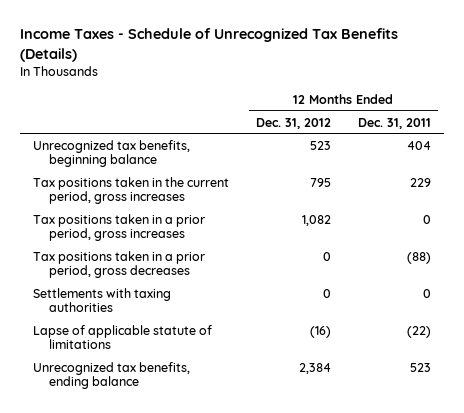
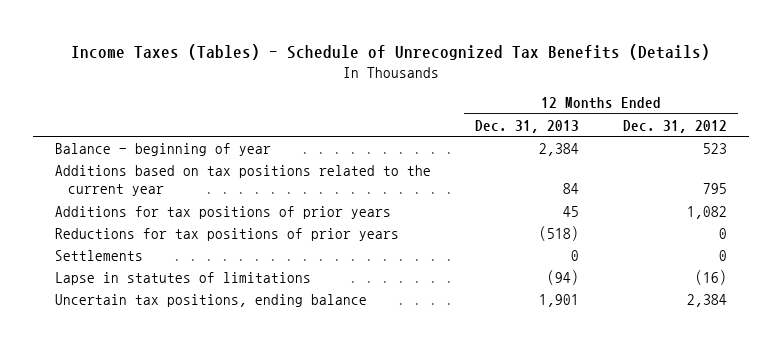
[19,28,398,62] Income Taxes - Schedule of Unrecognized Tax Benefits (Details) -> [71,43,711,60] Income Taxes (Tables) - Schedule of Unrecognized Tax Benefits (Details)
[357,117,431,129] Dec. 31, 2011 -> none
none -> [475,119,580,133] Dec. 31, 2013
[33,139,191,168] Unrecognized tax benefits, beginning balance -> [55,142,272,156] Balance - beginning of year
[33,176,230,205] Tax positions taken in the current period, gross increases -> [55,164,432,197] Additions based on tax positions related to the current year
[33,213,206,242] Tax positions taken in a prior period, gross increases -> [55,205,392,219] Additions for tax positions of prior years
[33,250,206,279] Tax positions taken in a prior period, gross decreases -> [55,227,400,241] Reductions for tax positions of prior years
[33,287,172,313] Settlements with taxing authorities -> [55,249,144,261] Settlements
[33,324,213,350] Lapse of applicable statute of limitations -> [55,271,312,285] Lapse in statutes of limitations
[33,361,191,390] Unrecognized tax benefits, ending balance -> [55,293,368,307] Uncertain tax positions, ending balance

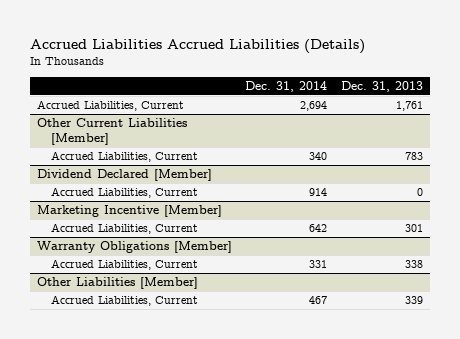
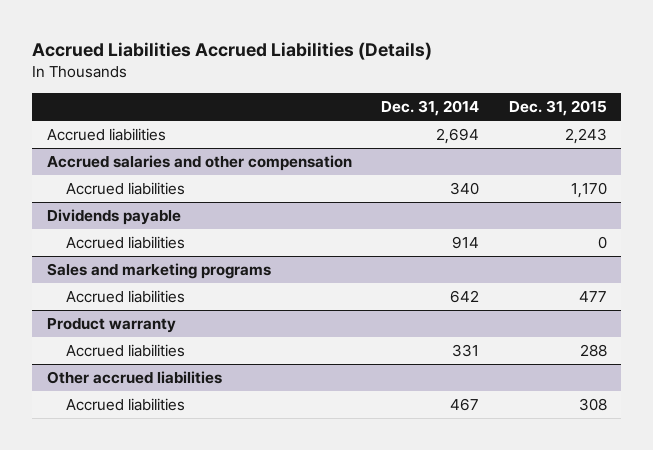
[340,80,423,92] Dec. 31, 2013 -> none
none -> [508,99,607,116] Dec. 31, 2015
[37,100,185,112] Accrued Liabilities, Current -> [46,128,166,142] Accrued liabilities
[37,118,188,145] Other Current Liabilities [Member] -> [46,155,352,172] Accrued salaries and other compensation
[51,151,199,163] Accrued Liabilities, Current -> [66,182,186,196] Accrued liabilities
[37,169,213,182] Dividend Declared [Member] -> [46,209,181,226] Dividends payable
[51,187,199,199] Accrued Liabilities, Current -> [66,236,186,250] Accrued liabilities
[37,205,223,218] Marketing Incentive [Member] -> [46,263,271,280] Sales and marketing programs
[51,223,199,235] Accrued Liabilities, Current -> [66,290,186,304] Accrued liabilities
[37,241,233,254] Warranty Obligations [Member] -> [46,318,176,334] Product warranty
[51,259,199,271] Accrued Liabilities, Current -> [66,344,186,358] Accrued liabilities
[37,277,199,290] Other Liabilities [Member] -> [46,371,222,385] Other accrued liabilities
[51,295,199,307] Accrued Liabilities, Current -> [66,398,186,412] Accrued liabilities

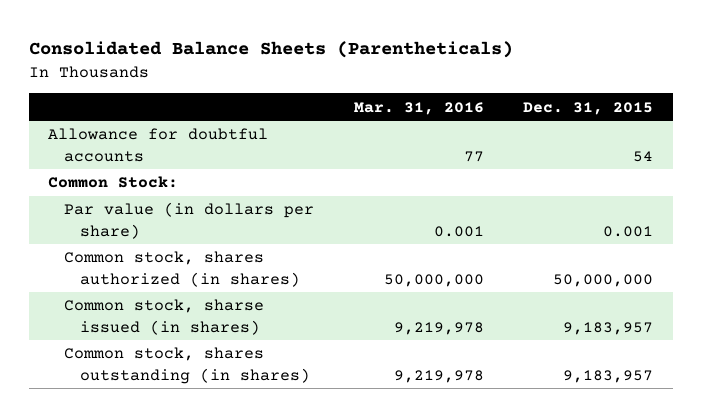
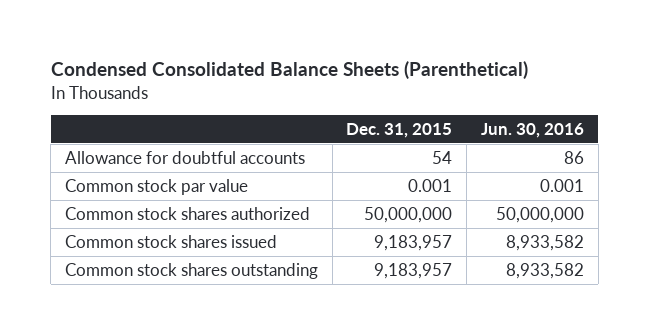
[28,41,513,59] Consolidated Balance Sheets (Parentheticals) -> [50,61,528,80] Condensed Consolidated Balance Sheets (Parenthetical)
[353,101,484,115] Mar. 31, 2016 -> none
none -> [480,122,584,138] Jun. 30, 2016
[48,176,179,189] Common Stock: -> none
[64,202,315,239] Par value (in dollars per share) -> [64,178,248,195] Common stock par value
[64,251,300,287] Common stock, shares authorized (in shares) -> [64,206,310,220] Common stock shares authorized
[64,299,265,335] Common stock, sharse issued (in shares) -> [64,234,277,248] Common stock shares issued
[64,347,310,384] Common stock, shares outstanding (in shares) -> [64,262,318,279] Common stock shares outstanding

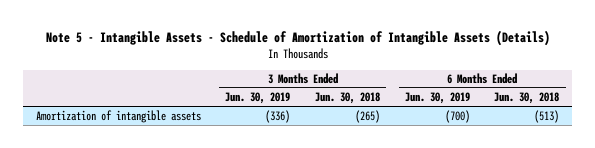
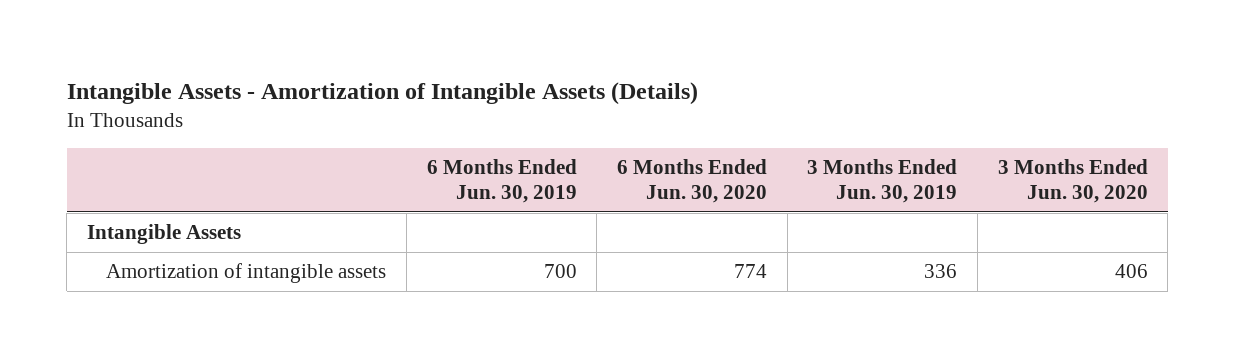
[45,29,550,46] Note 5 - Intangible Assets - Schedule of Amortization of Intangible Assets (Details) -> [66,81,698,105] Intangible Assets - Amortization of Intangible Assets (Details)
[315,92,381,105] Jun. 30, 2018 -> none
[494,92,560,105] Jun. 30, 2018 -> none
none -> [617,159,768,203] 6 Months Ended Jun. 30, 2020
none -> [997,159,1148,203] 3 Months Ended Jun. 30, 2020
none -> [86,224,241,245] Intangible Assets
[265,110,291,124] (336) -> [924,264,958,279] 336
[444,110,470,124] (700) -> [543,264,577,279] 700

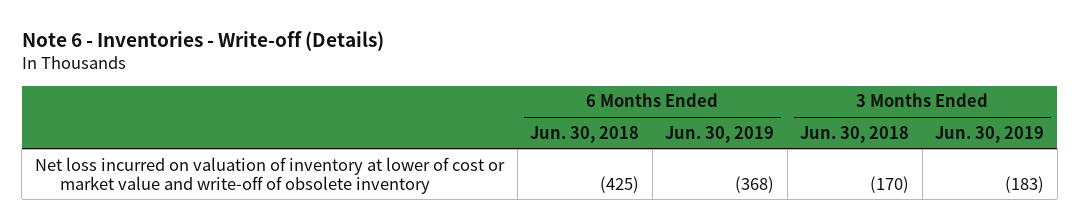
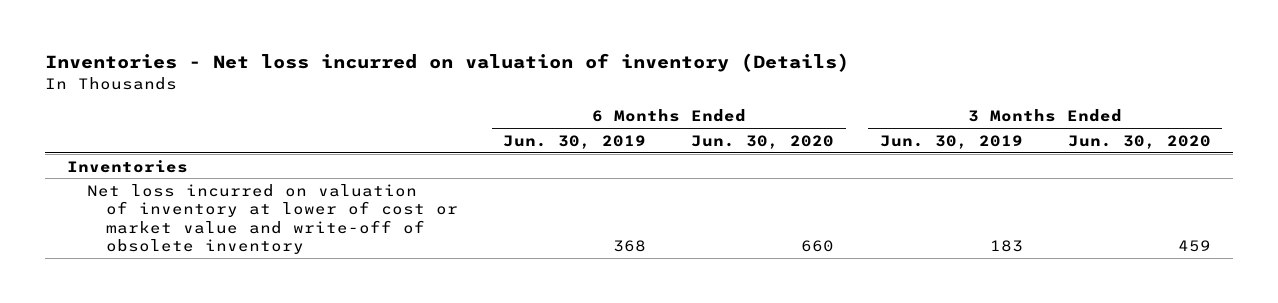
[21,31,384,52] Note 6 - Inventories - Write-off (Details) -> [44,53,849,73] Inventories - Net loss incurred on valuation of inventory (Details)
[530,125,640,143] Jun. 30, 2018 -> none
[800,125,910,143] Jun. 30, 2018 -> none
none -> [691,134,835,149] Jun. 30, 2020
none -> [1067,134,1211,149] Jun. 30, 2020
none -> [67,159,189,173] Inventories
[735,175,775,193] (368) -> [613,240,647,253] 368
[1005,175,1045,193] (183) -> [989,240,1023,253] 183

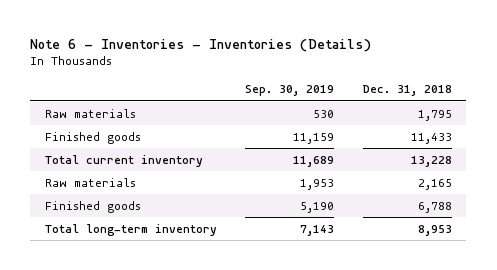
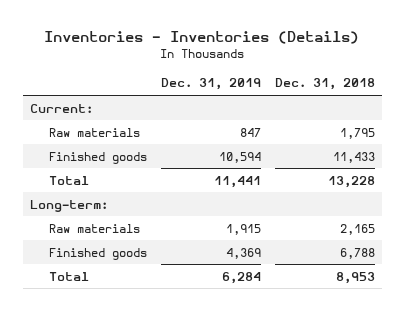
[30,38,372,52] Note 6 - Inventories - Inventories (Details) -> [44,31,360,45] Inventories - Inventories (Details)
[245,85,335,97] Sep. 30, 2019 -> none
none -> [161,78,262,91] Dec. 31, 2019
none -> [30,103,94,113] Current:
[44,154,203,167] Total current inventory -> [49,175,90,185] Total
none -> [30,199,109,212] Long-term:
[44,223,217,236] Total long-term inventory -> [49,271,90,281] Total

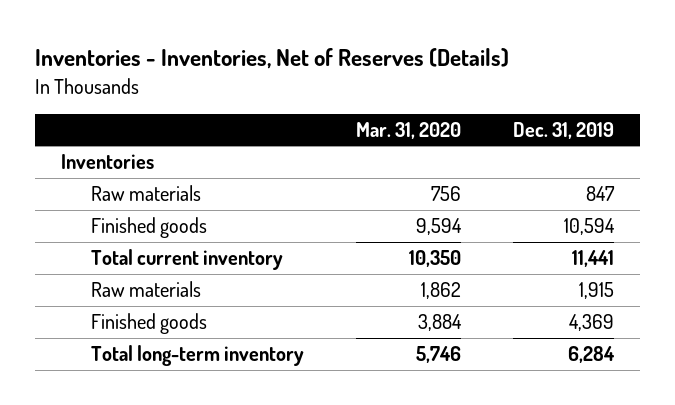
[44,31,360,45] Inventories - Inventories (Details) -> [35,48,510,70] Inventories - Inventories, Net of Reserves (Details)
[274,78,375,91] Dec. 31, 2018 -> none
none -> [355,122,461,140] Mar. 31, 2020
[30,103,94,113] Current: -> none
none -> [61,154,155,170] Inventories
[30,199,109,212] Long-term: -> none
[49,175,90,185] Total -> [90,249,283,271] Total current inventory
[49,271,90,281] Total -> [90,345,304,367] Total long-term inventory

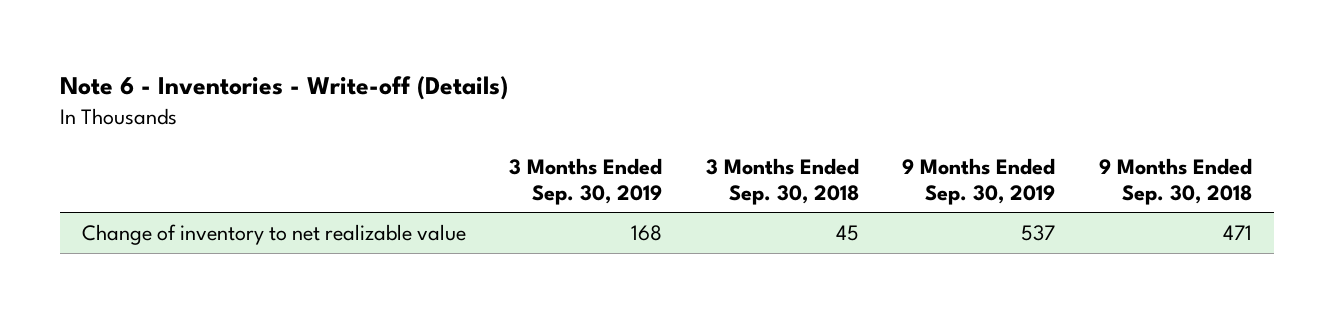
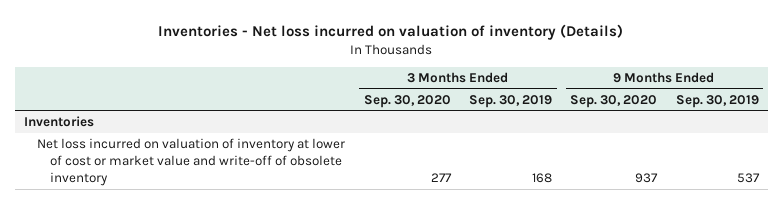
[60,76,509,101] Note 6 - Inventories - Write-off (Details) -> [158,23,624,40] Inventories - Net loss incurred on valuation of inventory (Details)
[705,157,859,205] 3 Months Ended Sep. 30, 2018 -> none
[1098,157,1252,205] 9 Months Ended Sep. 30, 2018 -> none
none -> [363,94,451,108] Sep. 30, 2020
none -> [570,94,658,108] Sep. 30, 2020
none -> [24,116,95,128] Inventories
[81,224,466,246] Change of inventory to net realizable value -> [37,138,346,187] Net loss incurred on valuation of inventory at lower of cost or market value and write-off of obsolete inventory

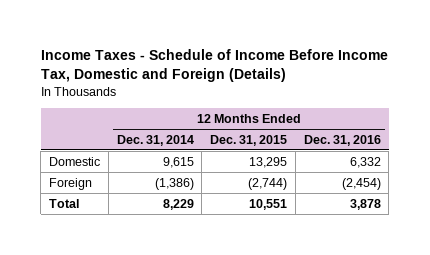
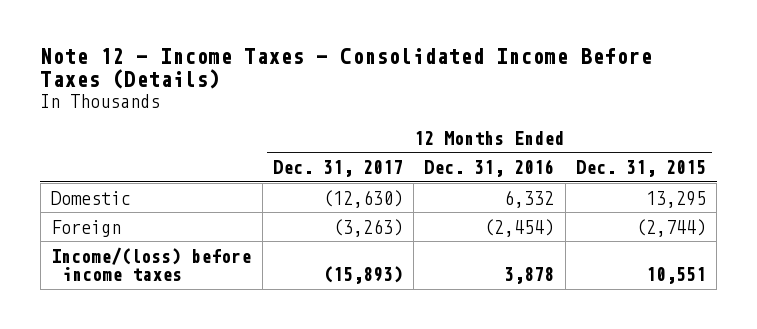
[40,49,388,83] Income Taxes - Schedule of Income Before Income Tax, Domestic and Foreign (Details) -> [40,47,653,90] Note 12 - Income Taxes - Consolidated Income Before Taxes (Details)
[116,134,194,146] Dec. 31, 2014 -> none
none -> [272,159,403,177] Dec. 31, 2017
[49,198,80,208] Total -> [51,246,252,282] Income/(loss) before income taxes

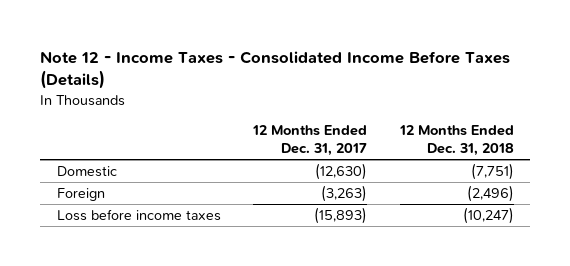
[424,158,555,177] Dec. 31, 2016 -> none
[576,159,707,177] Dec. 31, 2015 -> none
none -> [398,125,514,157] 12 Months Ended Dec. 31, 2018
[51,246,252,282] Income/(loss) before income taxes -> [56,208,221,221] Loss before income taxes

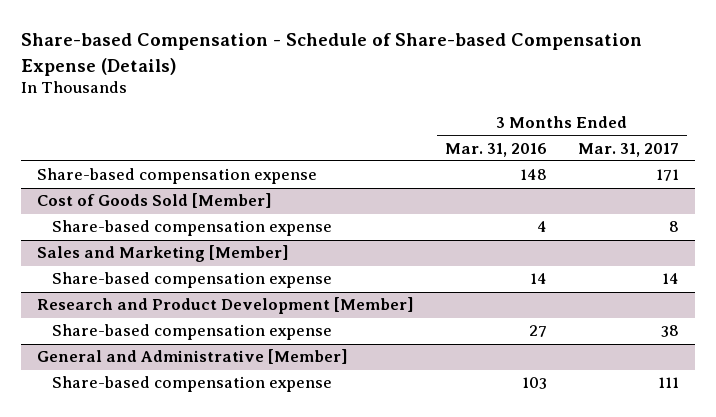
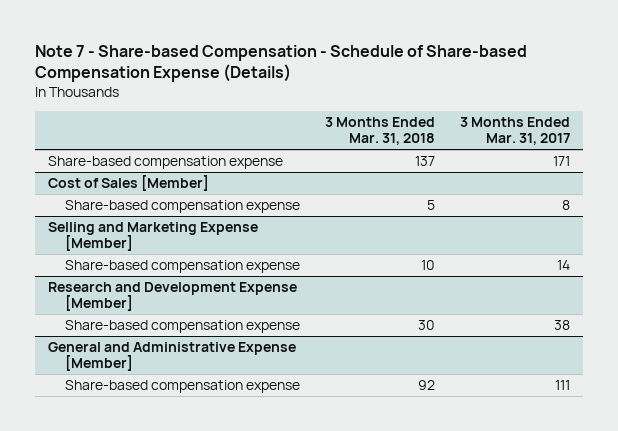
[21,33,643,76] Share-based Compensation - Schedule of Share-based Compensation Expense (Details) -> [35,44,528,83] Note 7 - Share-based Compensation - Schedule of Share-based Compensation Expense (Details)
[444,142,547,157] Mar. 31, 2016 -> none
none -> [325,117,436,146] 3 Months Ended Mar. 31, 2018
[36,193,272,209] Cost of Goods Sold [Member] -> [47,175,209,192] Cost of Sales [Member]
[36,245,289,263] Sales and Marketing [Member] -> [47,222,258,252] Selling and Marketing Expense [Member]
[36,297,414,315] Research and Product Development [Member] -> [47,282,297,312] Research and Development Expense [Member]
[36,349,348,365] General and Administrative [Member] -> [47,342,296,372] General and Administrative Expense [Member]

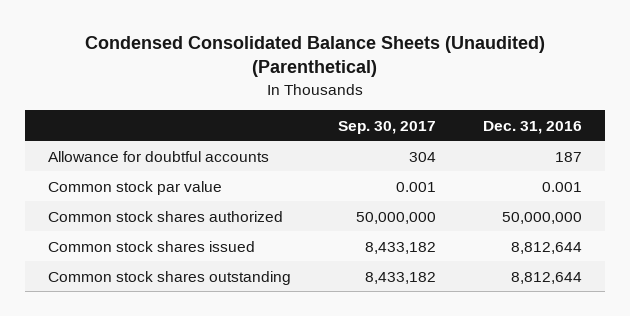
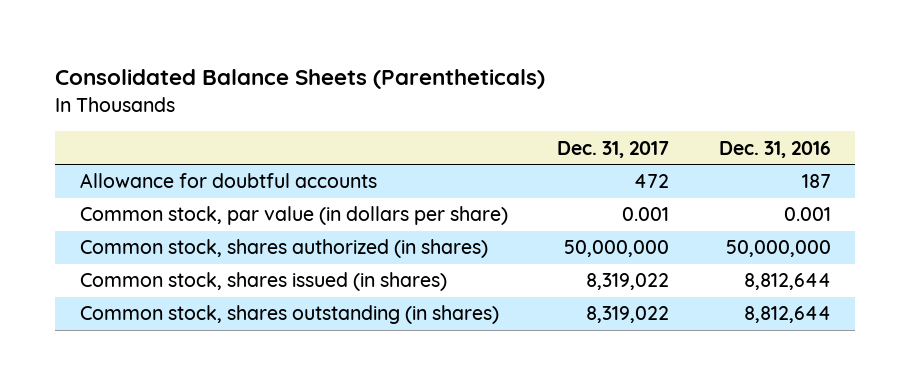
[84,36,545,78] Condensed Consolidated Balance Sheets (Unaudited) (Parenthetical) -> [54,69,545,90] Consolidated Balance Sheets (Parentheticals)
[337,120,436,134] Sep. 30, 2017 -> none
none -> [557,140,670,158] Dec. 31, 2017
[48,180,223,195] Common stock par value -> [79,206,508,226] Common stock, par value (in dollars per share)
[48,210,284,222] Common stock shares authorized -> [79,239,488,259] Common stock, shares authorized (in shares)
[48,240,256,252] Common stock shares issued -> [79,272,447,292] Common stock, shares issued (in shares)
[48,270,292,285] Common stock shares outstanding -> [79,305,499,325] Common stock, shares outstanding (in shares)

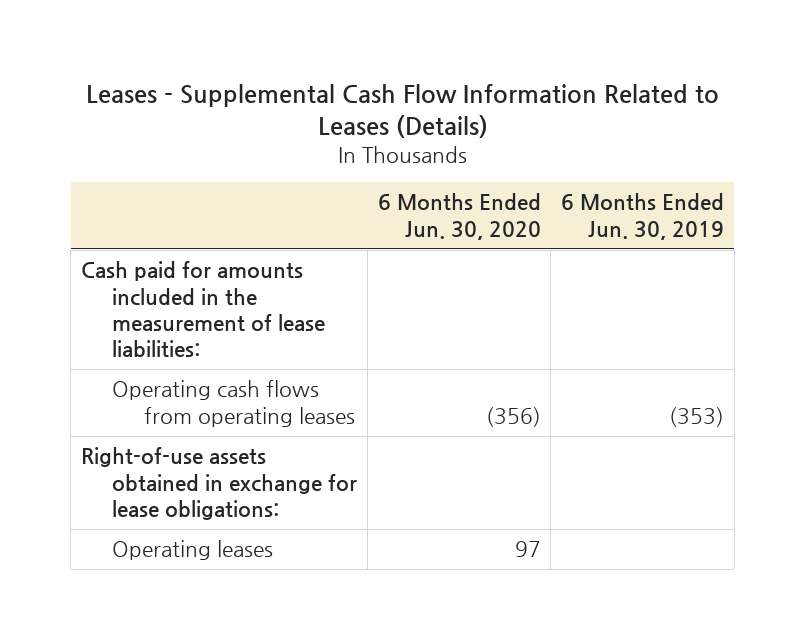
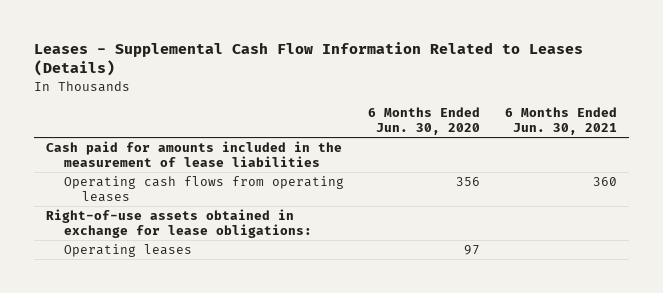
[561,193,725,240] 6 Months Ended Jun. 30, 2019 -> none
none -> [504,107,617,136] 6 Months Ended Jun. 30, 2021
[80,261,326,358] Cash paid for amounts included in the measurement of lease liabilities: -> [46,140,343,168] Cash paid for amounts included in the measurement of lease liabilities
[485,406,541,427] (356) -> [456,176,481,186] 356

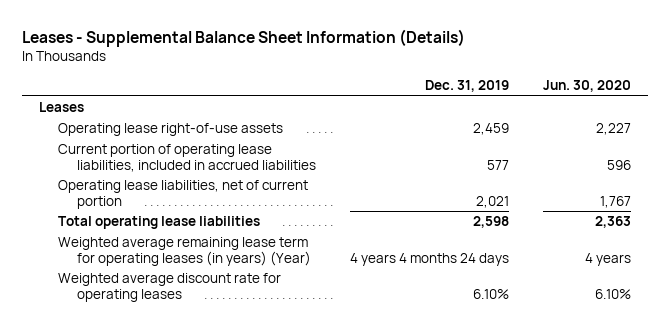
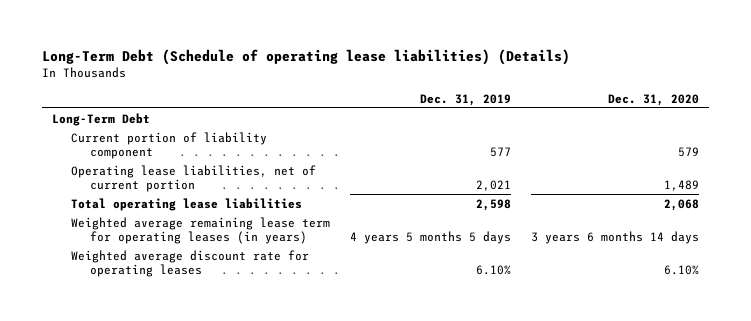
[22,29,466,48] Leases - Supplemental Balance Sheet Information (Details) -> [42,48,571,65] Long-Term Debt (Schedule of operating lease liabilities) (Details)
[543,80,632,93] Jun. 30, 2020 -> none
none -> [608,93,700,106] Dec. 31, 2020
[39,102,85,113] Leases -> none
[58,123,284,137] Operating lease right-of-use assets -> none
none -> [52,112,151,126] Long-Term Debt
[58,144,317,172] Current portion of operating lease liabilities, included in accrued liabilities -> [71,131,268,159] Current portion of liability component
[58,237,312,266] Weighted average remaining lease term for operating leases (in years) (Year) -> [71,216,331,244] Weighted average remaining lease term for operating leases (in years)
[350,252,510,266] 4 years 4 months 24 days -> [350,230,512,244] 4 years 5 months 5 days

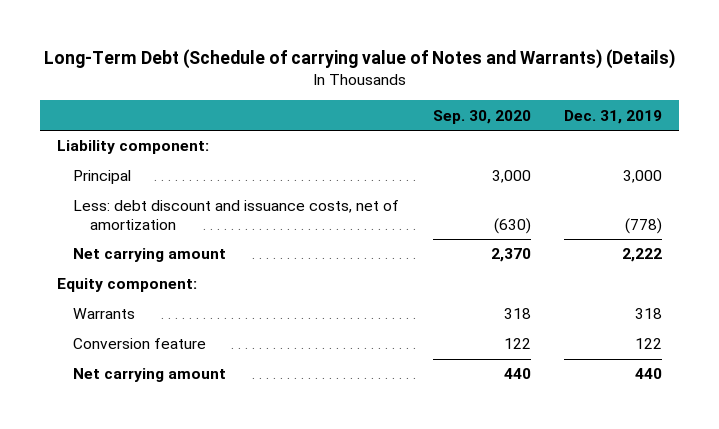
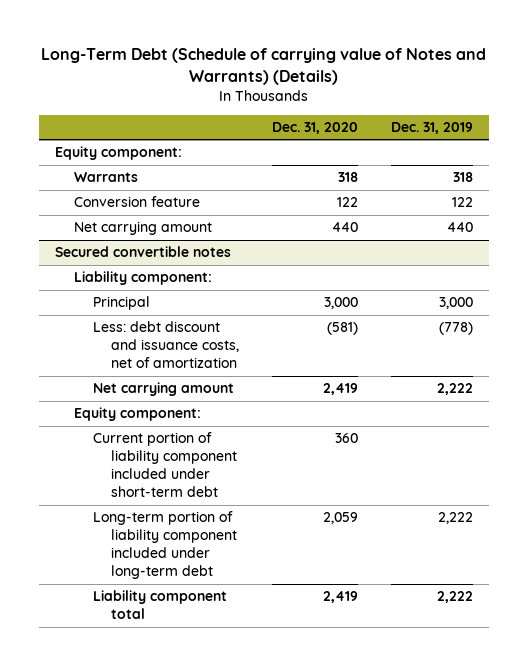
[432,109,531,124] Sep. 30, 2020 -> none
none -> [272,121,359,134] Dec. 31, 2020
none -> [55,146,183,161] Equity component:
[73,308,136,320] Warrants -> [73,172,138,183] Warrants
[73,338,207,350] Conversion feature -> [73,196,200,208] Conversion feature
[73,368,227,383] Net carrying amount -> [73,221,212,236] Net carrying amount
none -> [55,246,232,258] Secured convertible notes
none -> [92,432,238,498] Current portion of liability component included under short-term debt
none -> [92,511,238,580] Long-term portion of liability component included under long-term debt
none -> [92,590,227,620] Liability component total

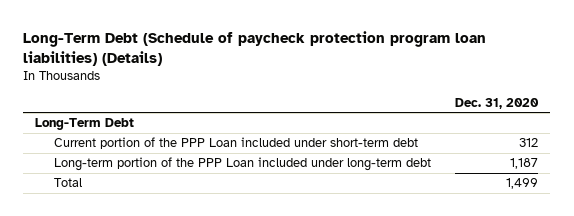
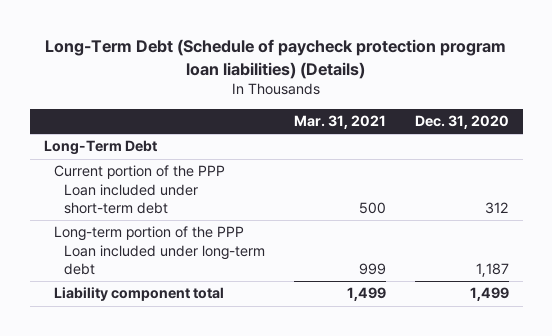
none -> [294,115,387,130] Mar. 31, 2021
[53,178,82,188] Total -> [54,287,225,302] Liability component total

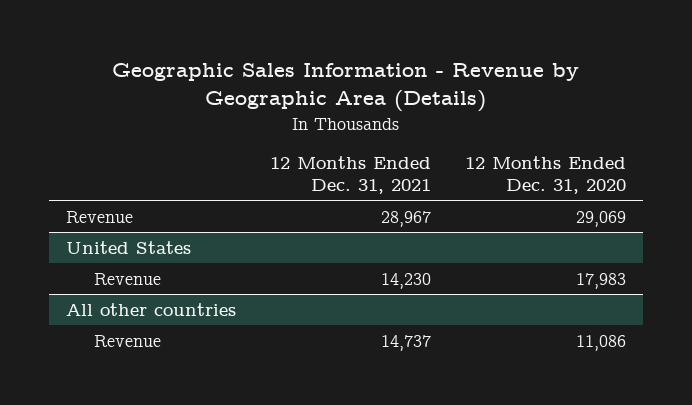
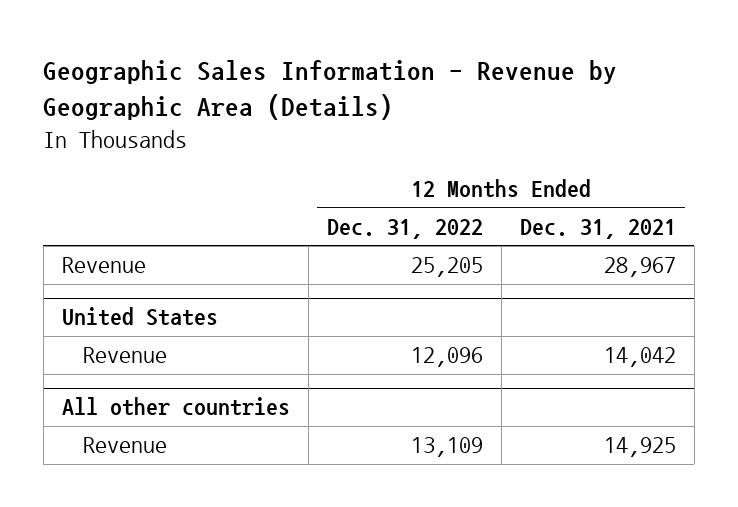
[465,156,627,195] 12 Months Ended Dec. 31, 2020 -> none
none -> [326,218,483,239] Dec. 31, 2022
[381,272,432,289] 14,230 -> [603,347,676,368] 14,042
[381,334,432,351] 14,737 -> [603,437,676,458] 14,925

